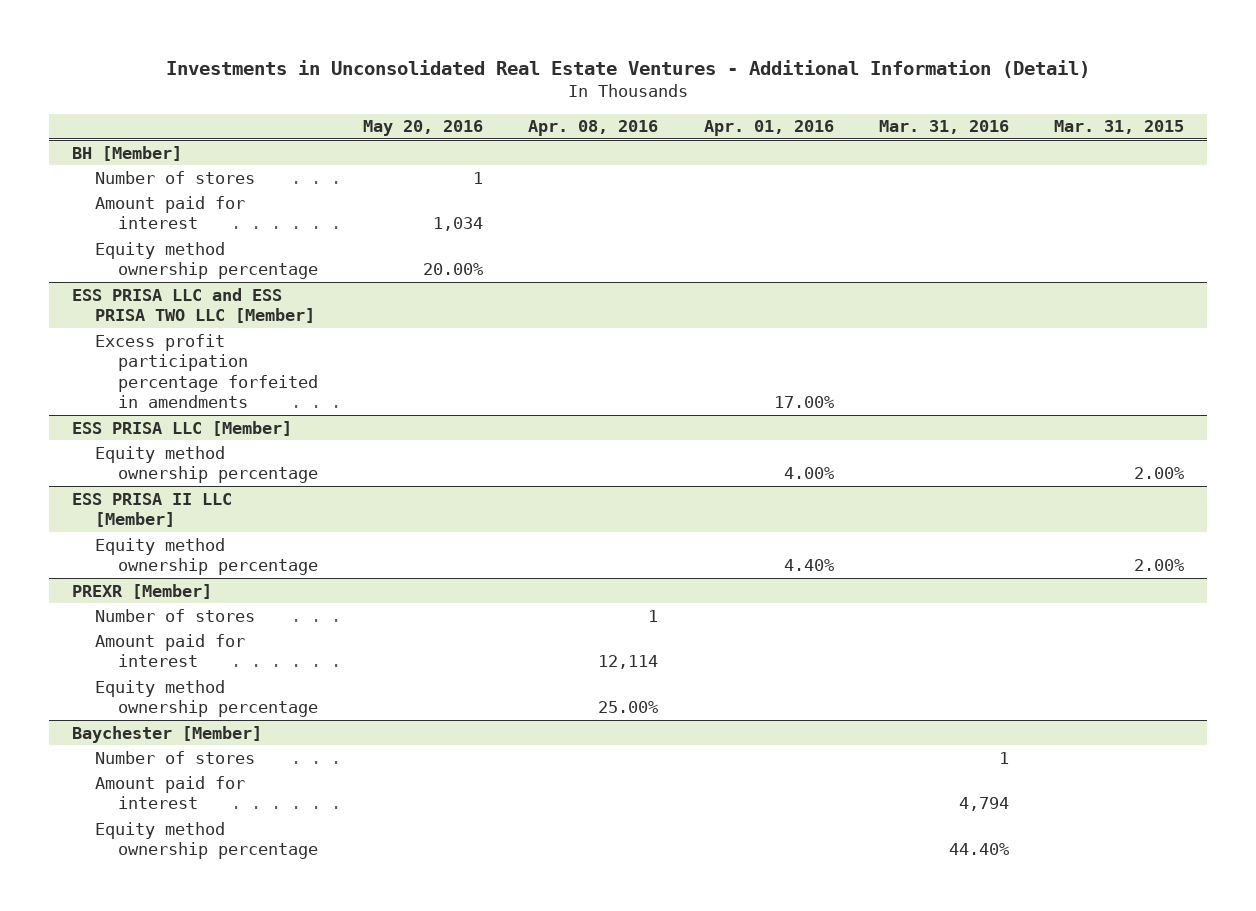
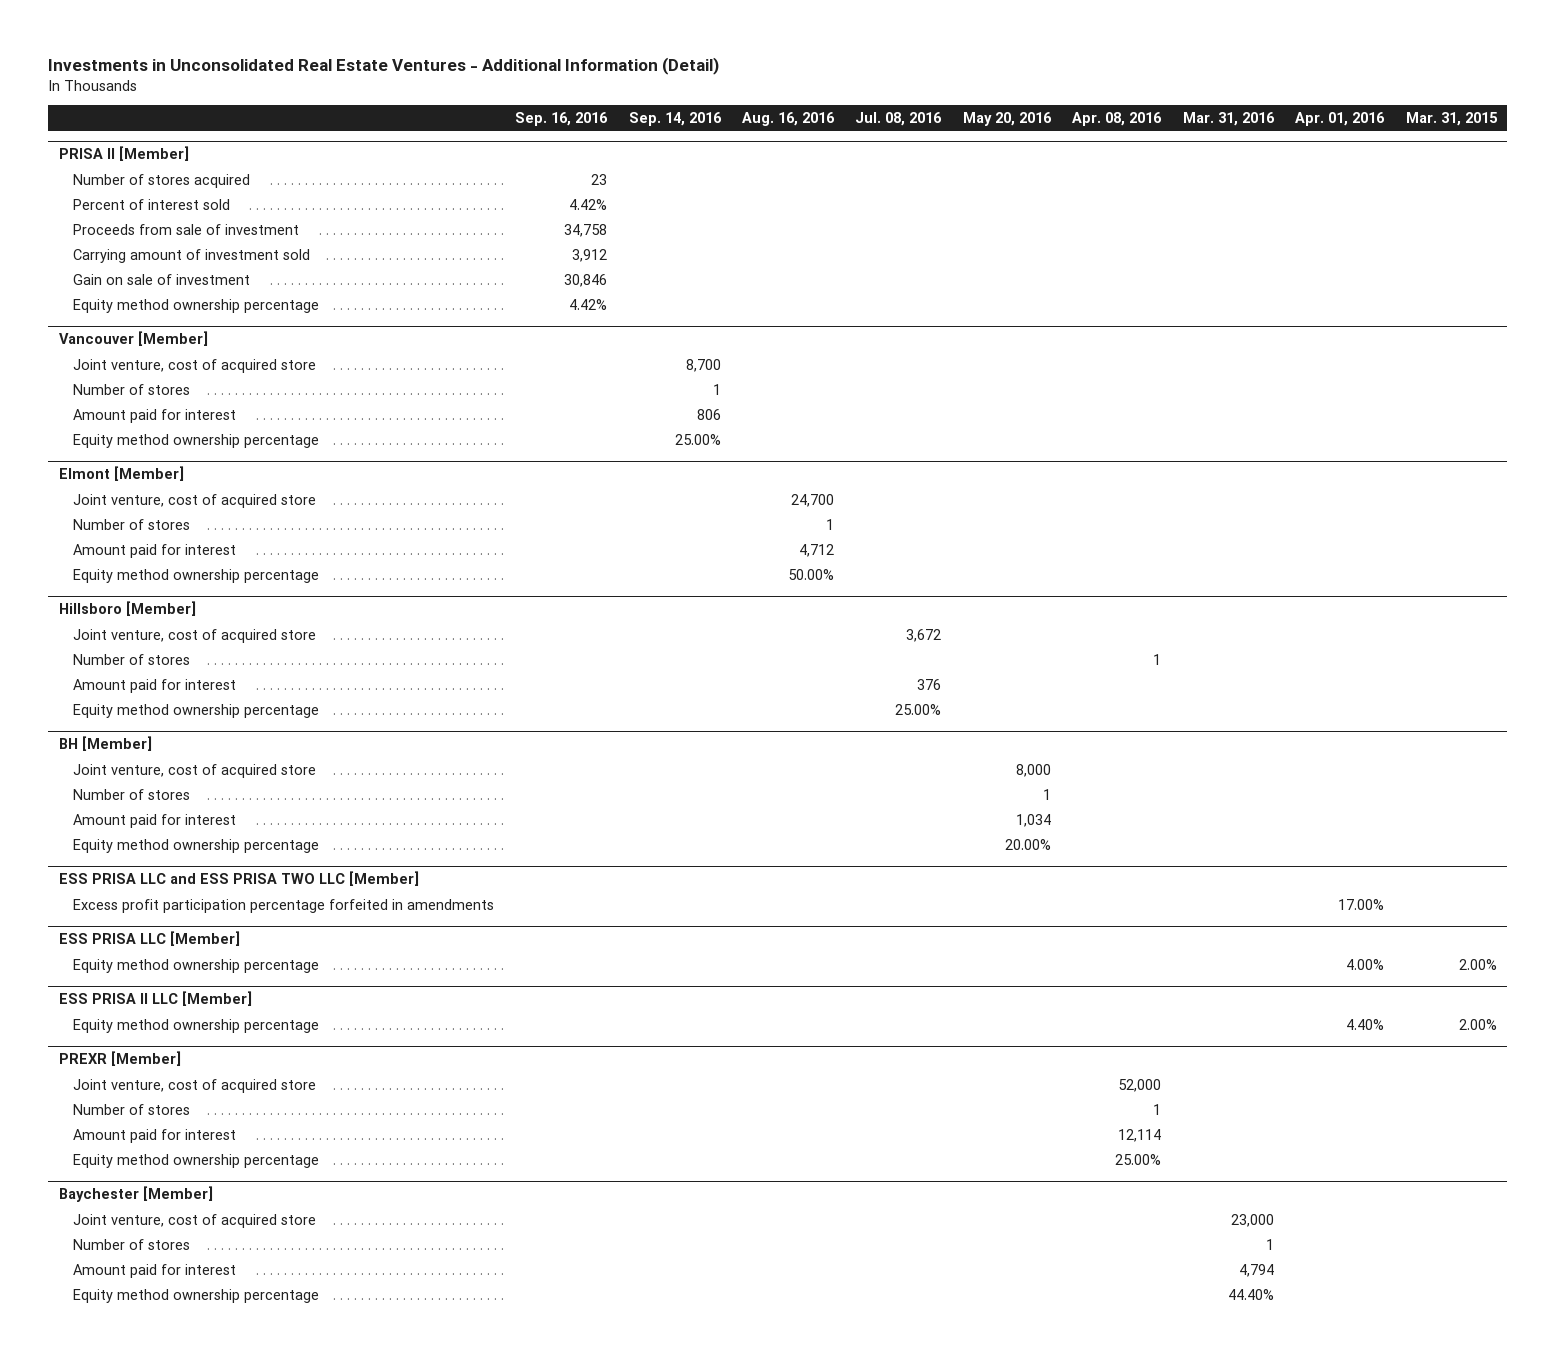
none -> [515,112,609,127] Sep. 16, 2016
none -> [628,112,722,127] Sep. 14, 2016
none -> [741,112,835,127] Aug. 16, 2016
none -> [855,112,943,127] Jul. 08, 2016
none -> [59,146,190,162] PRISA II [Member]
none -> [72,173,250,188] Number of stores acquired
none -> [72,198,230,210] Percent of interest sold
none -> [72,223,299,235] Proceeds from sale of investment
none -> [72,248,310,263] Carrying amount of investment sold
none -> [72,273,250,285] Gain on sale of investment
none -> [72,298,319,313] Equity method ownership percentage
none -> [59,331,209,347] Vancouver [Member]
none -> [72,358,316,373] Joint venture, cost of acquired store
none -> [72,383,190,395] Number of stores
none -> [72,408,236,423] Amount paid for interest
none -> [72,433,319,448] Equity method ownership percentage
none -> [59,466,185,482] Elmont [Member]
none -> [72,493,316,508] Joint venture, cost of acquired store
none -> [72,518,190,530] Number of stores
none -> [72,543,236,558] Amount paid for interest
none -> [72,568,319,583] Equity method ownership percentage
none -> [59,601,197,617] Hillsboro [Member]
none -> [72,628,316,643] Joint venture, cost of acquired store
none -> [72,653,190,665] Number of stores
none -> [72,678,236,693] Amount paid for interest
none -> [72,703,319,718] Equity method ownership percentage
none -> [72,763,316,778] Joint venture, cost of acquired store
none -> [72,1078,316,1093] Joint venture, cost of acquired store
none -> [72,1213,316,1228] Joint venture, cost of acquired store

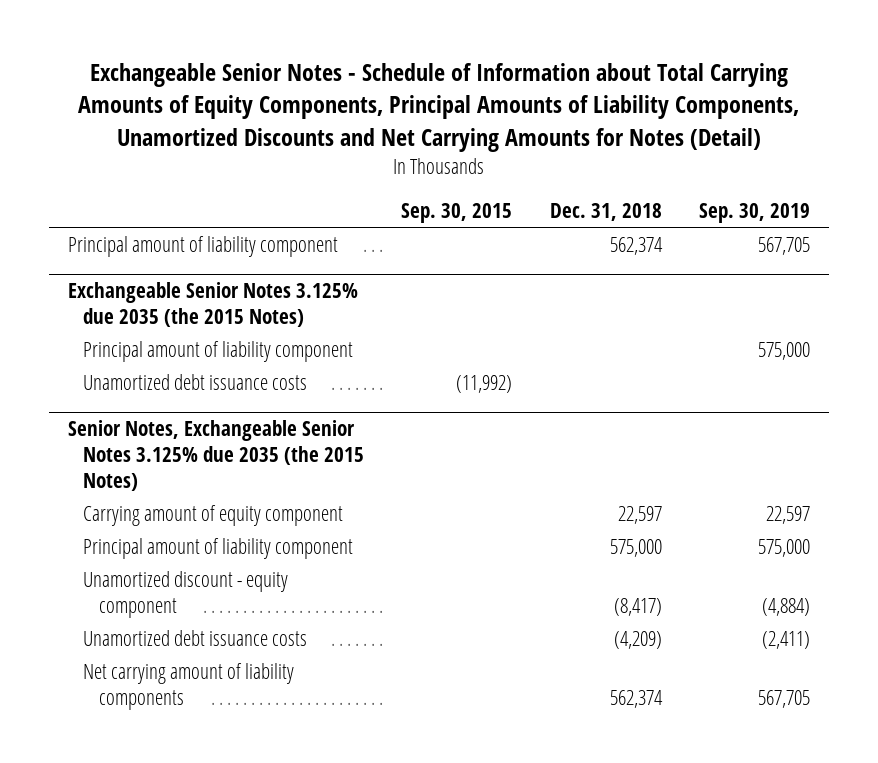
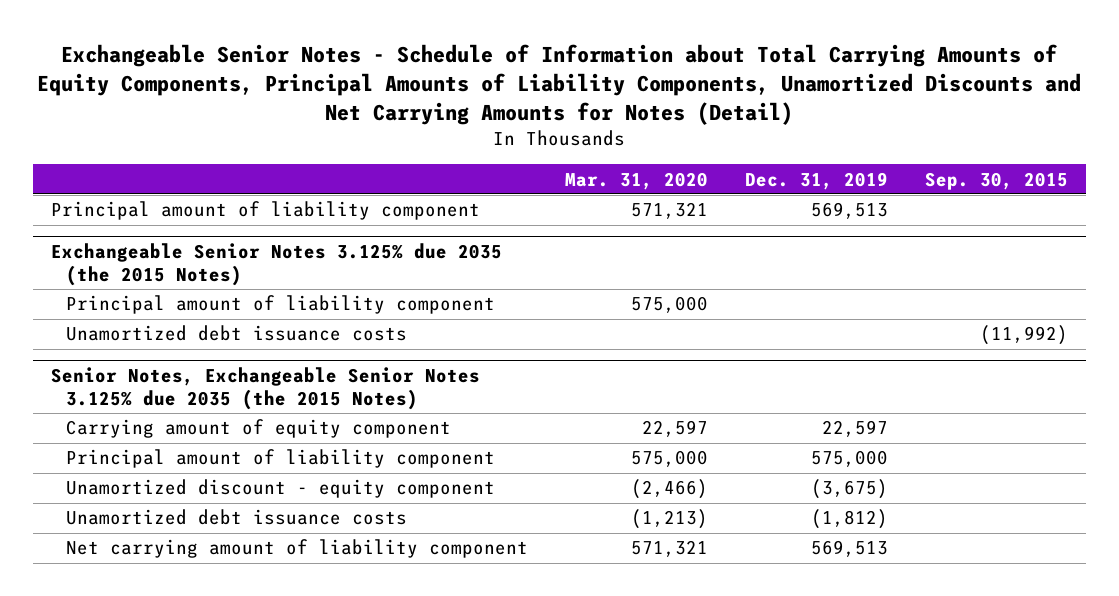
[549,203,662,222] Dec. 31, 2018 -> none
[699,203,811,224] Sep. 30, 2019 -> none
none -> [564,171,708,190] Mar. 31, 2020
none -> [744,171,888,190] Dec. 31, 2019
[83,662,295,710] Net carrying amount of liability components -> [65,539,528,559] Net carrying amount of liability component

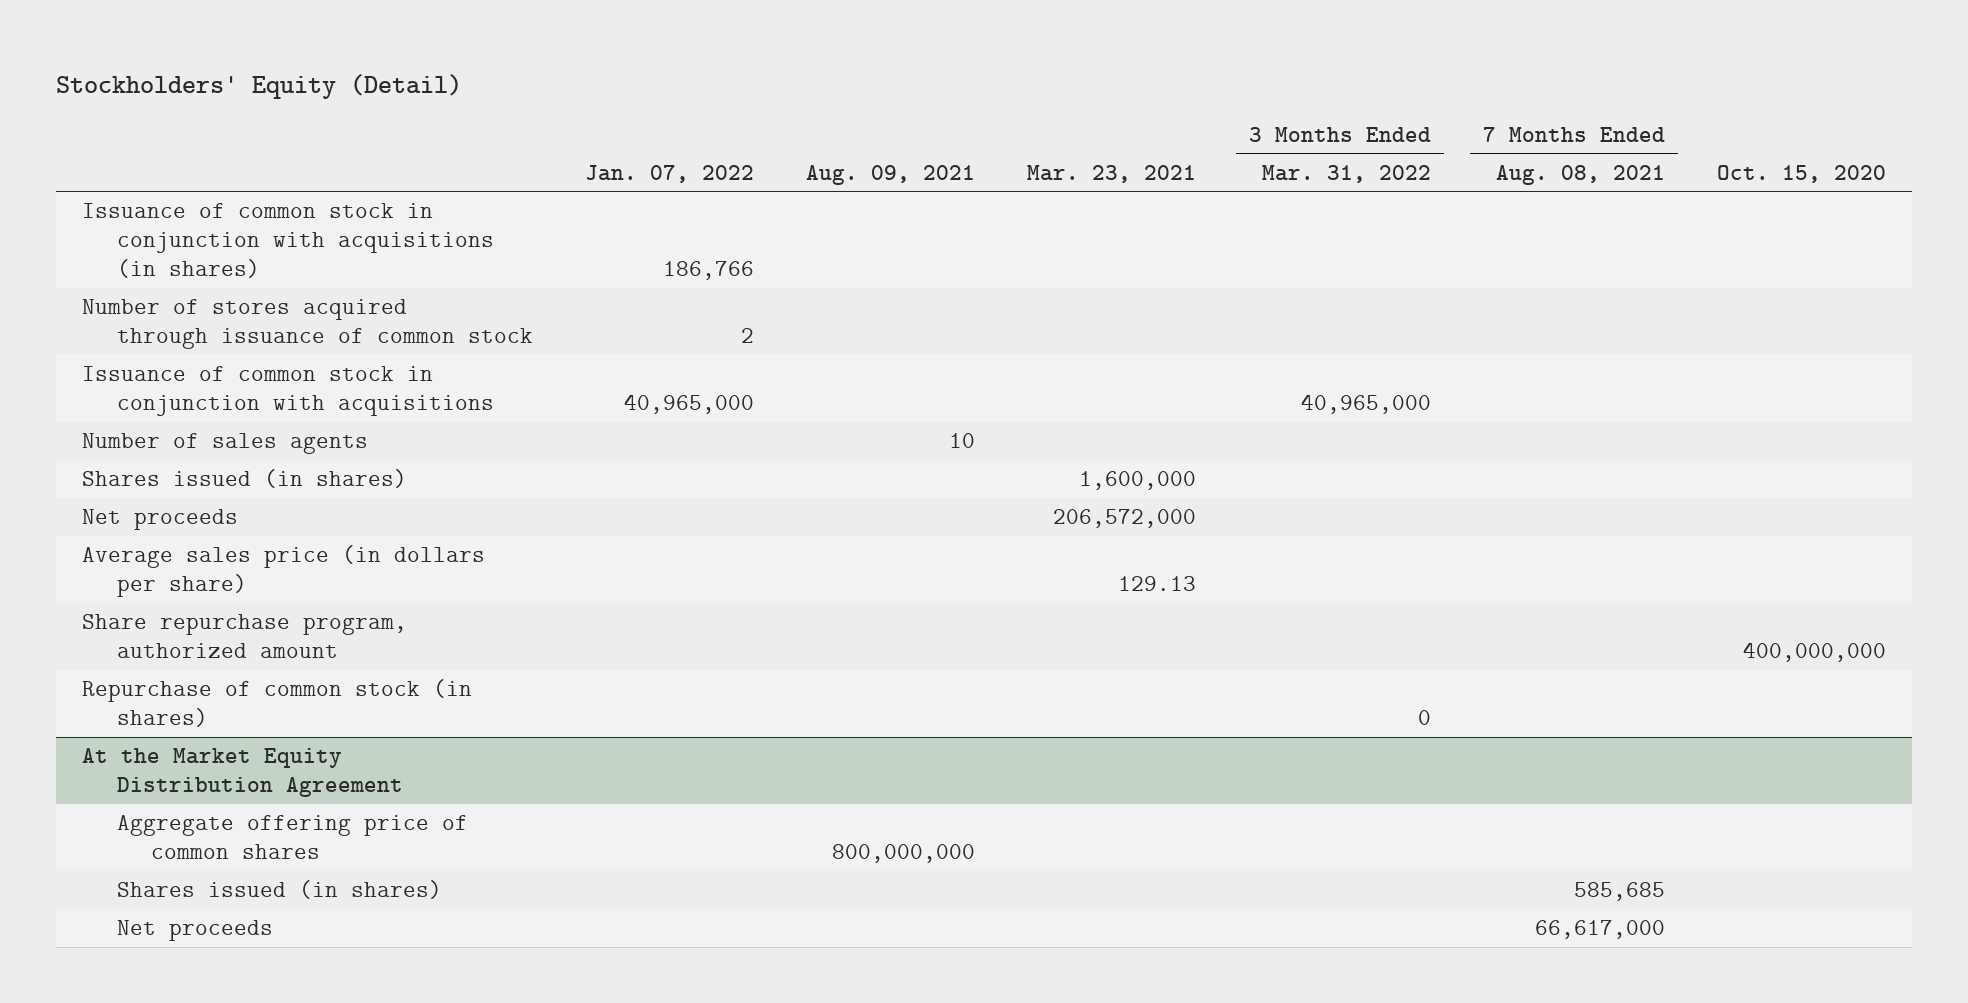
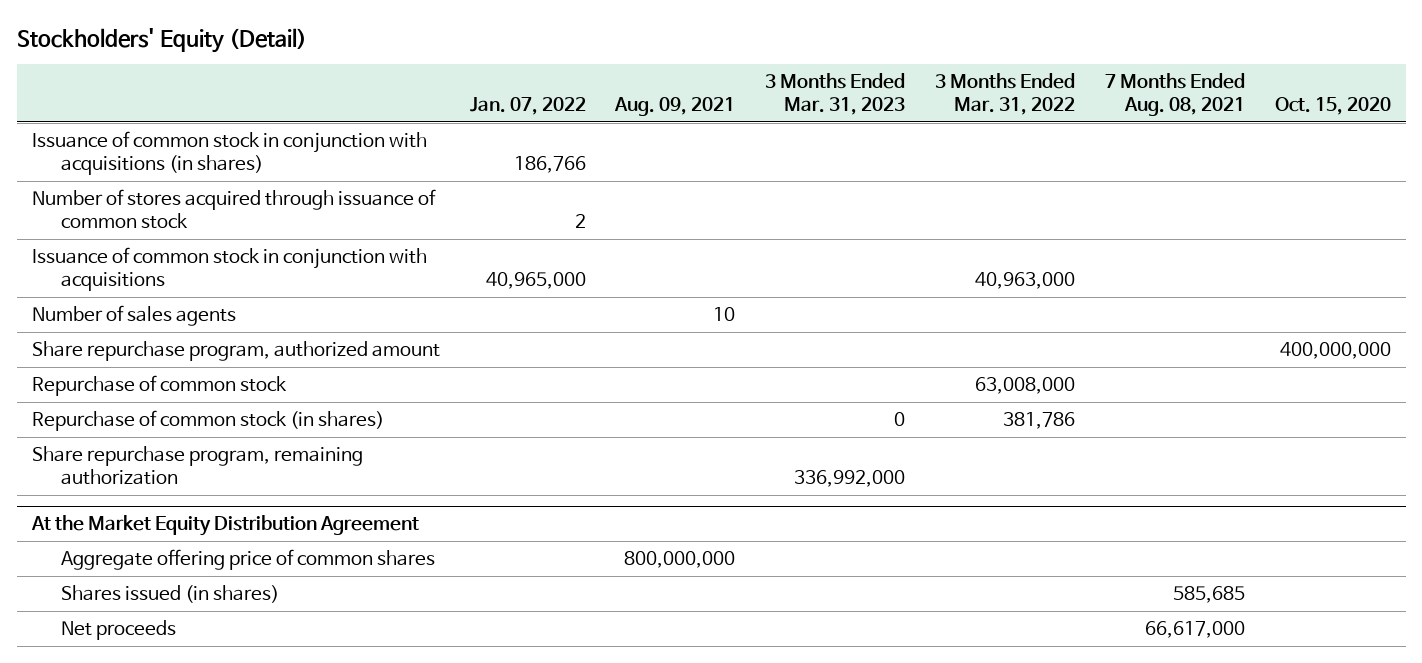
[1027,164,1197,183] Mar. 23, 2021 -> none
none -> [765,73,906,115] 3 Months Ended Mar. 31, 2023
[1300,393,1431,414] 40,965,000 -> [974,271,1075,289] 40,963,000
[82,468,408,488] Shares issued (in shares) -> none
[82,508,239,530] Net proceeds -> none
[82,544,486,597] Average sales price (in dollars per share) -> none
none -> [31,375,287,397] Repurchase of common stock
[1417,709,1431,725] 0 -> [1002,412,1075,430] 381,786
none -> [31,446,363,485] Share repurchase program, remaining authorization

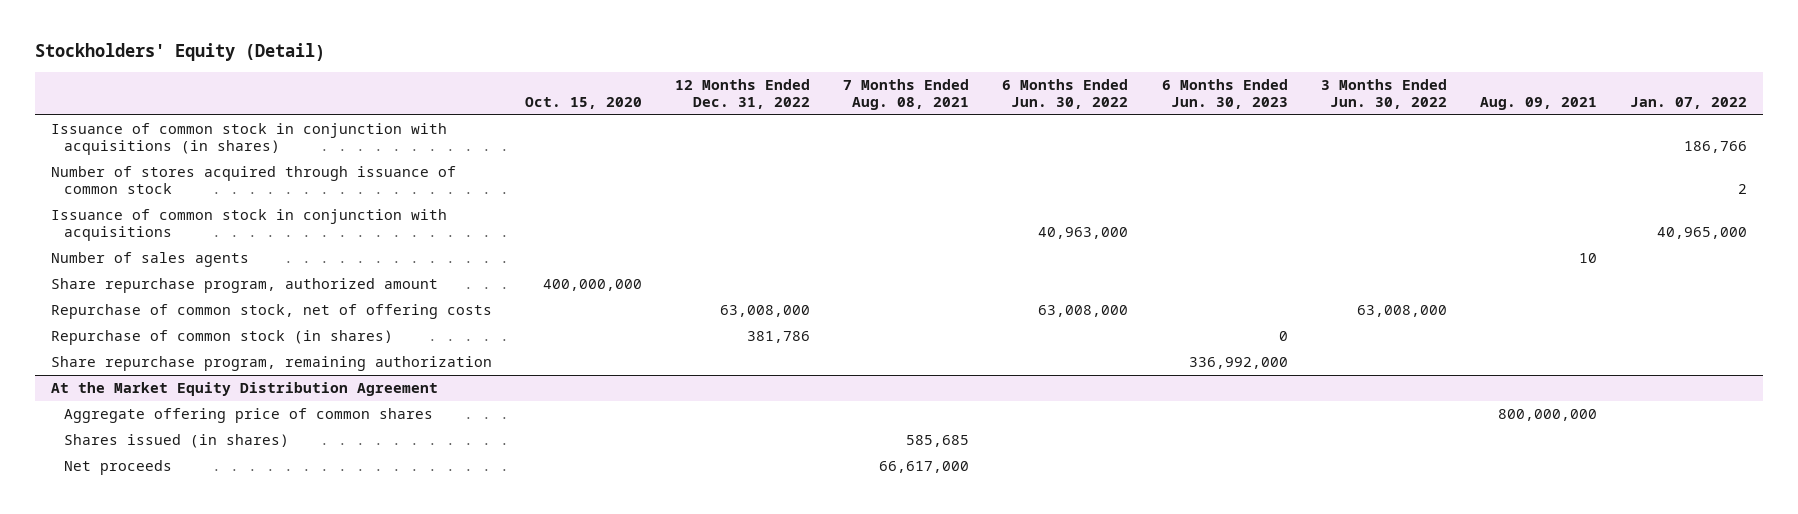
[765,73,906,115] 3 Months Ended Mar. 31, 2023 -> none
[934,73,1075,115] 3 Months Ended Mar. 31, 2022 -> none
none -> [675,78,811,109] 12 Months Ended Dec. 31, 2022
none -> [1002,78,1129,109] 6 Months Ended Jun. 30, 2022
none -> [1161,78,1288,109] 6 Months Ended Jun. 30, 2023
none -> [1320,78,1447,109] 3 Months Ended Jun. 30, 2022
[31,375,287,397] Repurchase of common stock -> [51,304,493,320] Repurchase of common stock, net of offering costs

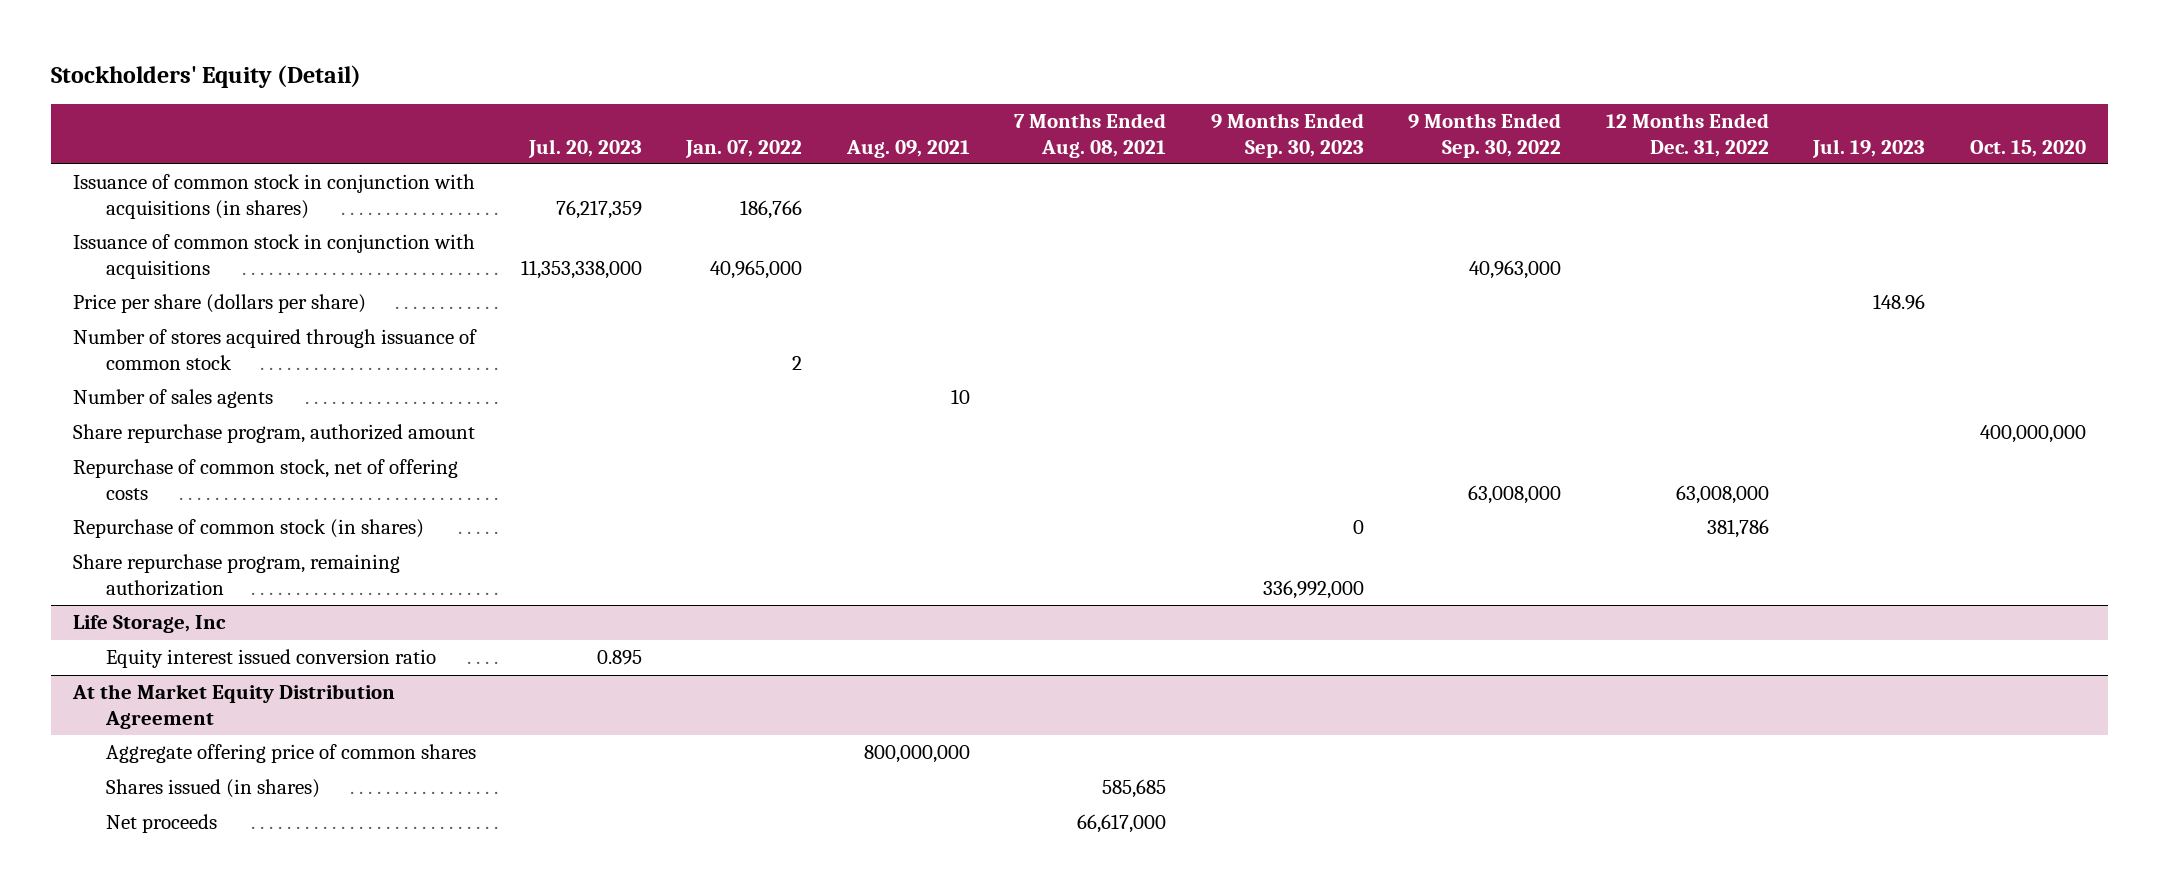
[1002,78,1129,109] 6 Months Ended Jun. 30, 2022 -> none
[1161,78,1288,109] 6 Months Ended Jun. 30, 2023 -> none
[1320,78,1447,109] 3 Months Ended Jun. 30, 2022 -> none
none -> [527,138,642,158] Jul. 20, 2023
none -> [1210,112,1364,158] 9 Months Ended Sep. 30, 2023
none -> [1408,112,1562,158] 9 Months Ended Sep. 30, 2022
none -> [1812,138,1926,158] Jul. 19, 2023
none -> [73,294,367,314] Price per share (dollars per share)
[51,166,457,195] Number of stores acquired through issuance of common stock -> [73,329,478,371] Number of stores acquired through issuance of common stock
none -> [73,615,227,634] Life Storage, Inc
none -> [106,649,437,669] Equity interest issued conversion ratio

